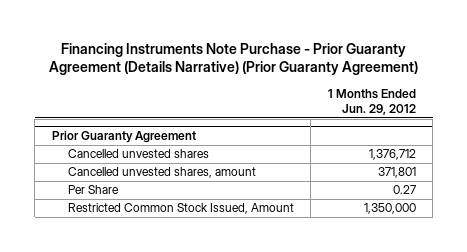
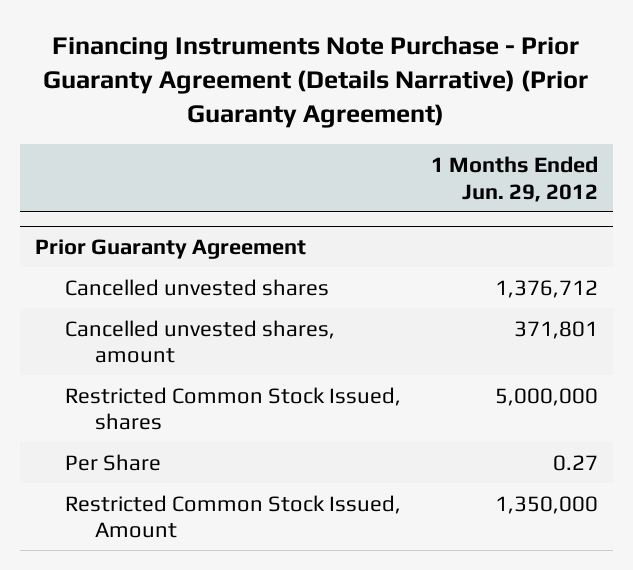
none -> [65,386,402,431] Restricted Common Stock Issued, shares

